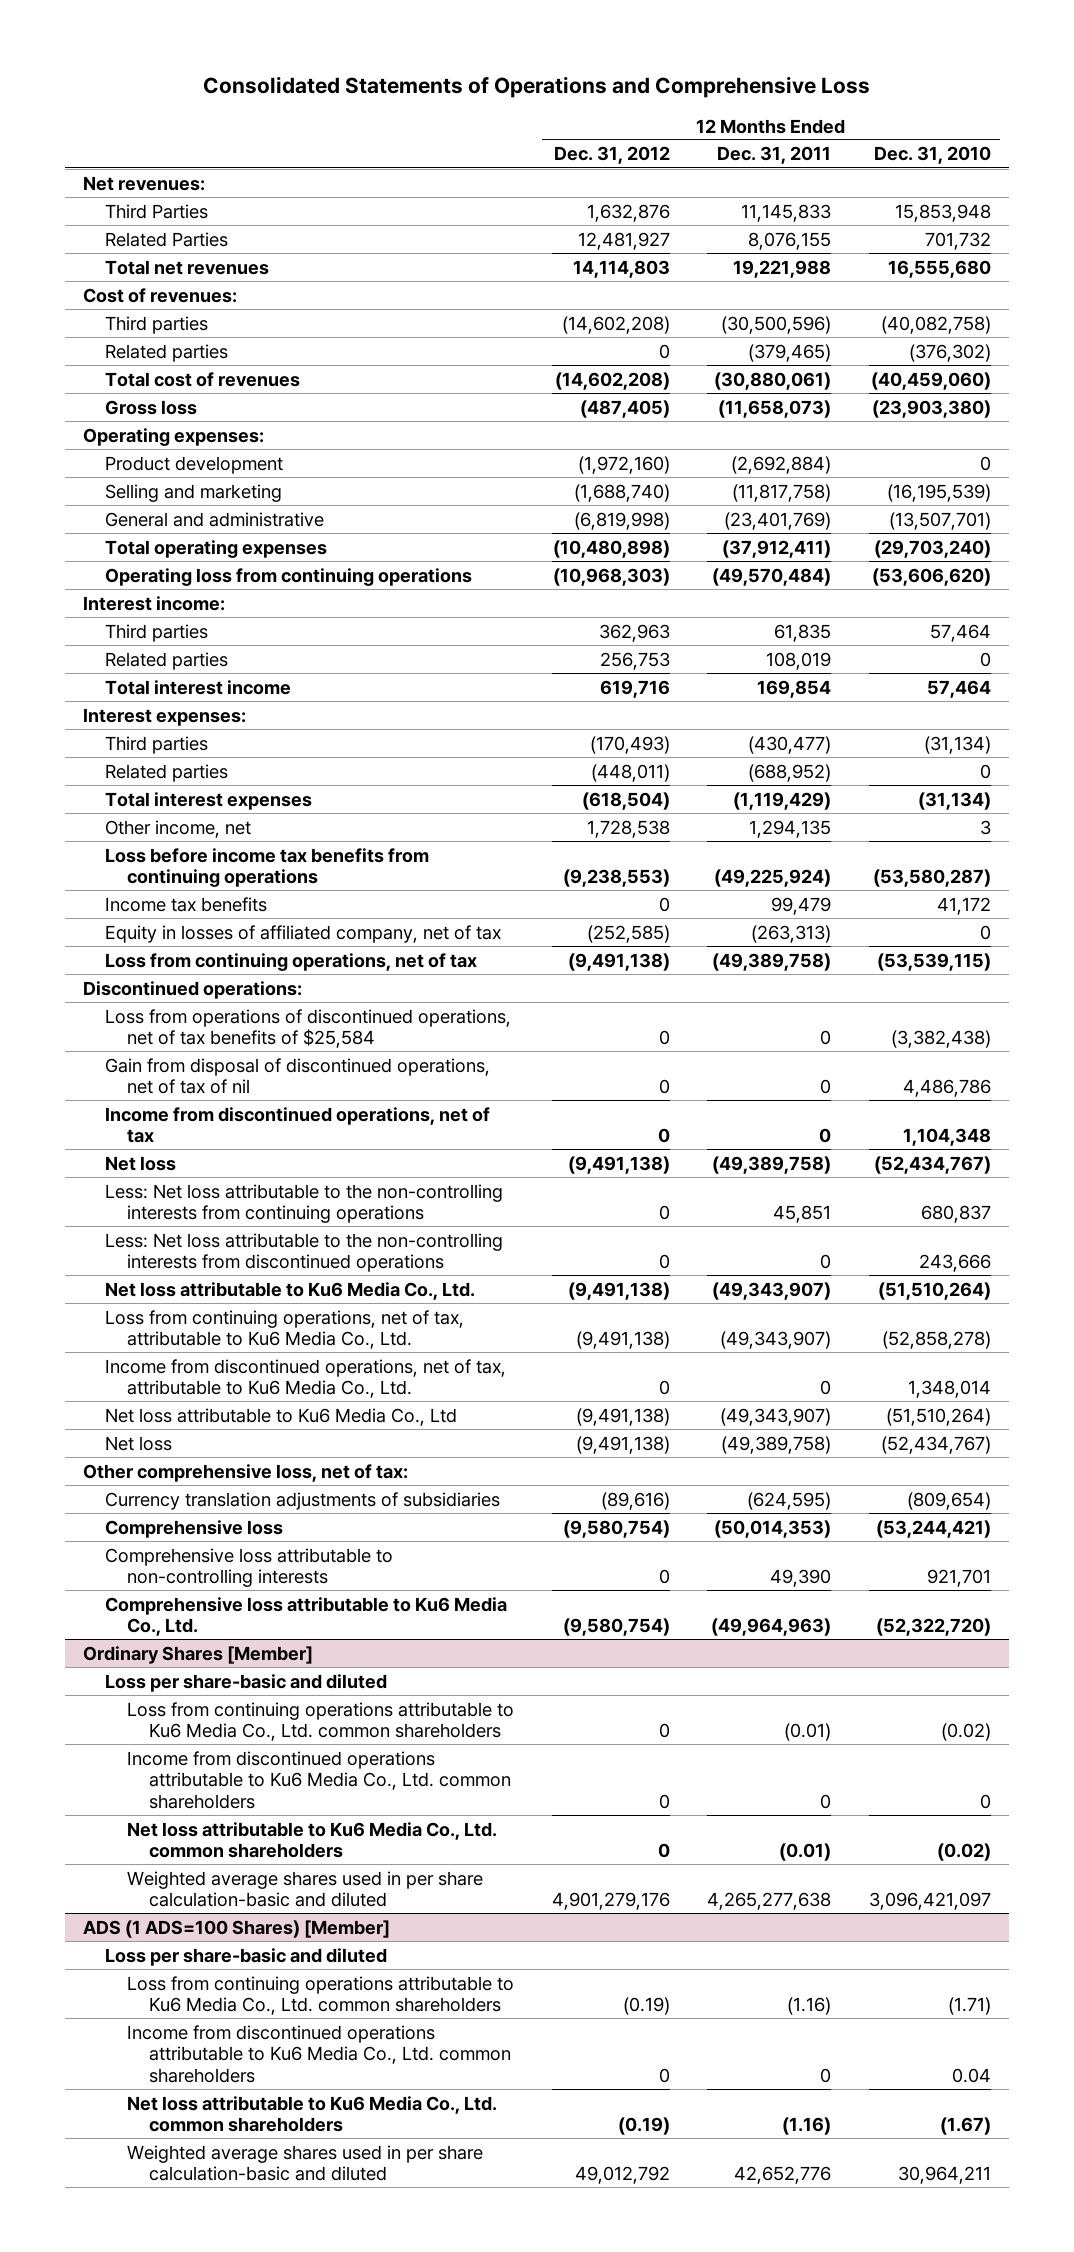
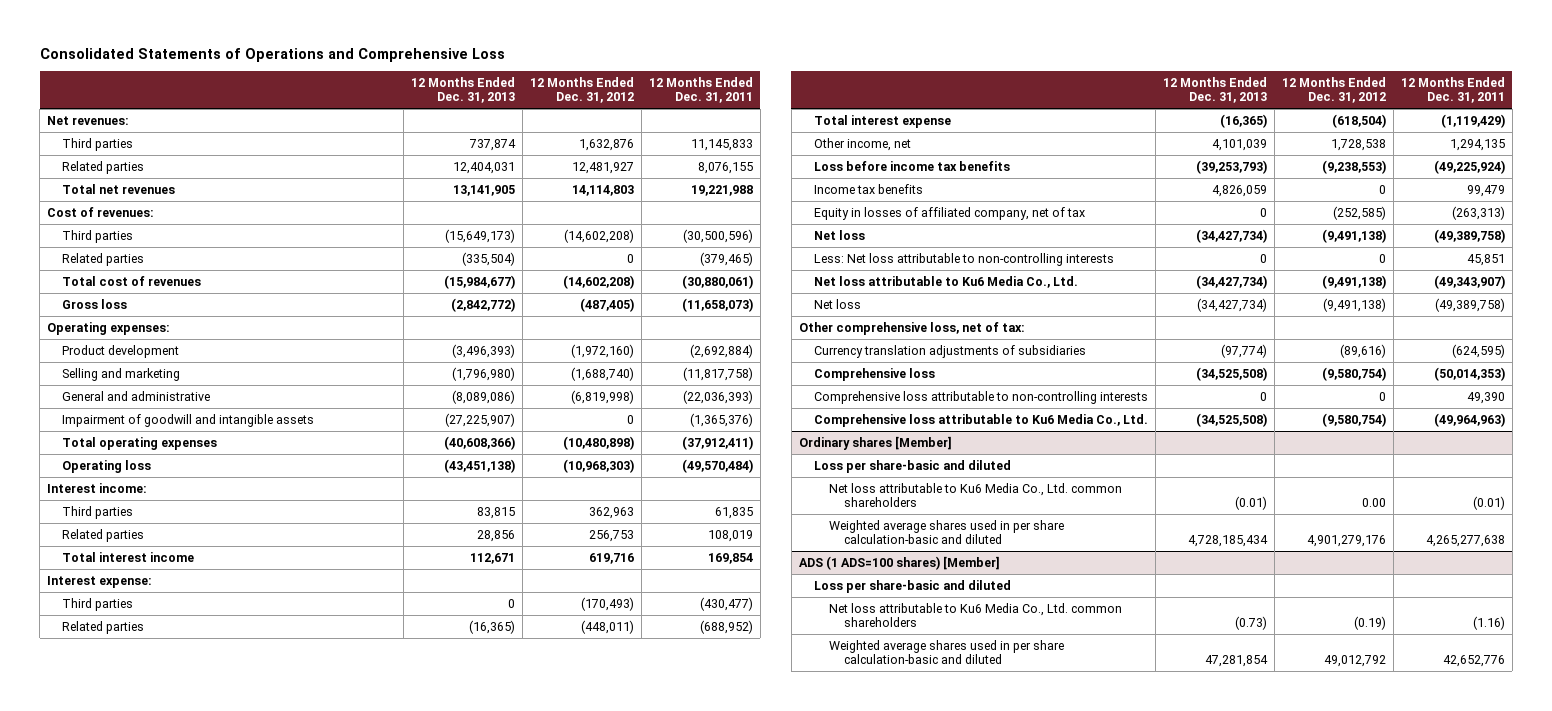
[873,146,991,165] Dec. 31, 2010 -> none
none -> [410,77,515,104] 12 Months Ended Dec. 31, 2013
[105,203,209,219] Third Parties -> [61,137,133,151] Third parties
[105,231,229,247] Related Parties -> [61,160,144,174] Related parties
[724,511,832,530] (23,401,769) -> [682,389,753,404] (22,036,393)
none -> [61,413,314,427] Impairment of goodwill and intangible assets
[105,567,473,586] Operating loss from continuing operations -> [61,459,151,473] Operating loss
[83,707,247,726] Interest expenses: -> [46,575,152,588] Interest expense:
[105,791,313,810] Total interest expenses -> [813,114,951,128] Total interest expense
[105,847,430,888] Loss before income tax benefits from continuing operations -> [813,160,1010,171] Loss before income tax benefits
[105,952,478,971] Loss from continuing operations, net of tax -> none
[83,980,303,999] Discontinued operations: -> none
[105,1008,512,1049] Loss from operations of discontinued operations, net of tax benefits of $25,584 -> none
[105,1057,491,1095] Gain from disposal of discontinued operations, net of tax of nil -> none
[105,1106,491,1144] Income from discontinued operations, net of tax -> none
[105,1232,504,1273] Less: Net loss attributable to the non-controlling interests from discontinued operations -> none
[105,1183,504,1224] Less: Net loss attributable to the non-controlling interests from continuing operations -> [813,252,1114,266] Less: Net loss attributable to non-controlling interests
[105,1309,465,1350] Loss from continuing operations, net of tax, attributable to Ku6 Media Co., Ltd. -> none
[105,1358,507,1399] Income from discontinued operations, net of tax, attributable to Ku6 Media Co., Ltd. -> none
[105,1407,458,1426] Net loss attributable to Ku6 Media Co., Ltd -> none
[83,1645,314,1664] Ordinary Shares [Member] -> [798,435,952,450] Ordinary shares [Member]
[127,1701,515,1742] Loss from continuing operations attributable to Ku6 Media Co., Ltd. common shareholders -> none
[127,1750,512,1809] Income from discontinued operations attributable to Ku6 Media Co., Ltd. common shareholders -> none
[657,1843,670,1859] 0 -> [1361,498,1386,508] 0.00
[83,1919,391,1938] ADS (1 ADS=100 Shares) [Member] -> [798,555,1000,570] ADS (1 ADS=100 shares) [Member]
[127,1975,515,2016] Loss from continuing operations attributable to Ku6 Media Co., Ltd. common shareholders -> none
[127,2024,512,2083] Income from discontinued operations attributable to Ku6 Media Co., Ltd. common shareholders -> none

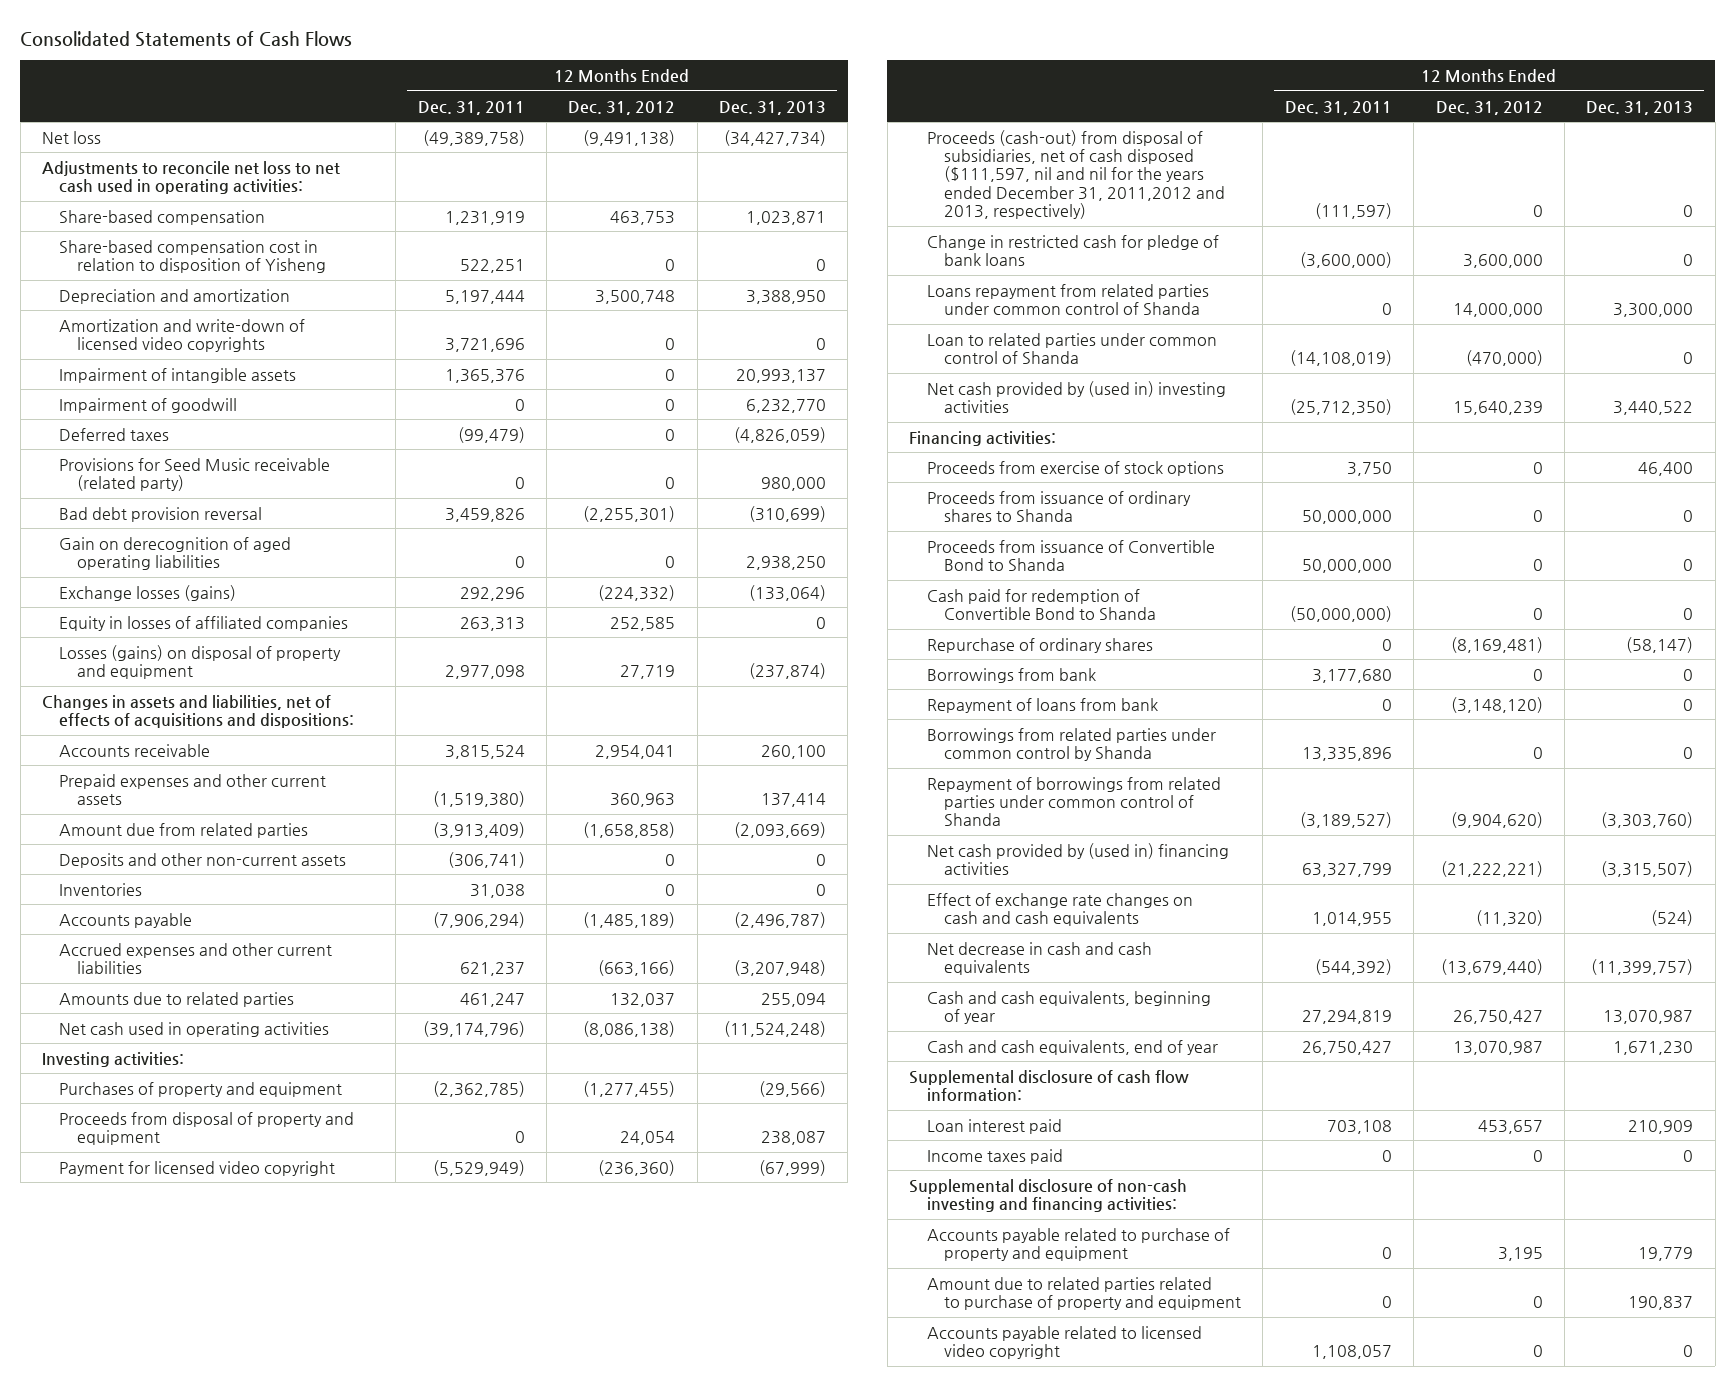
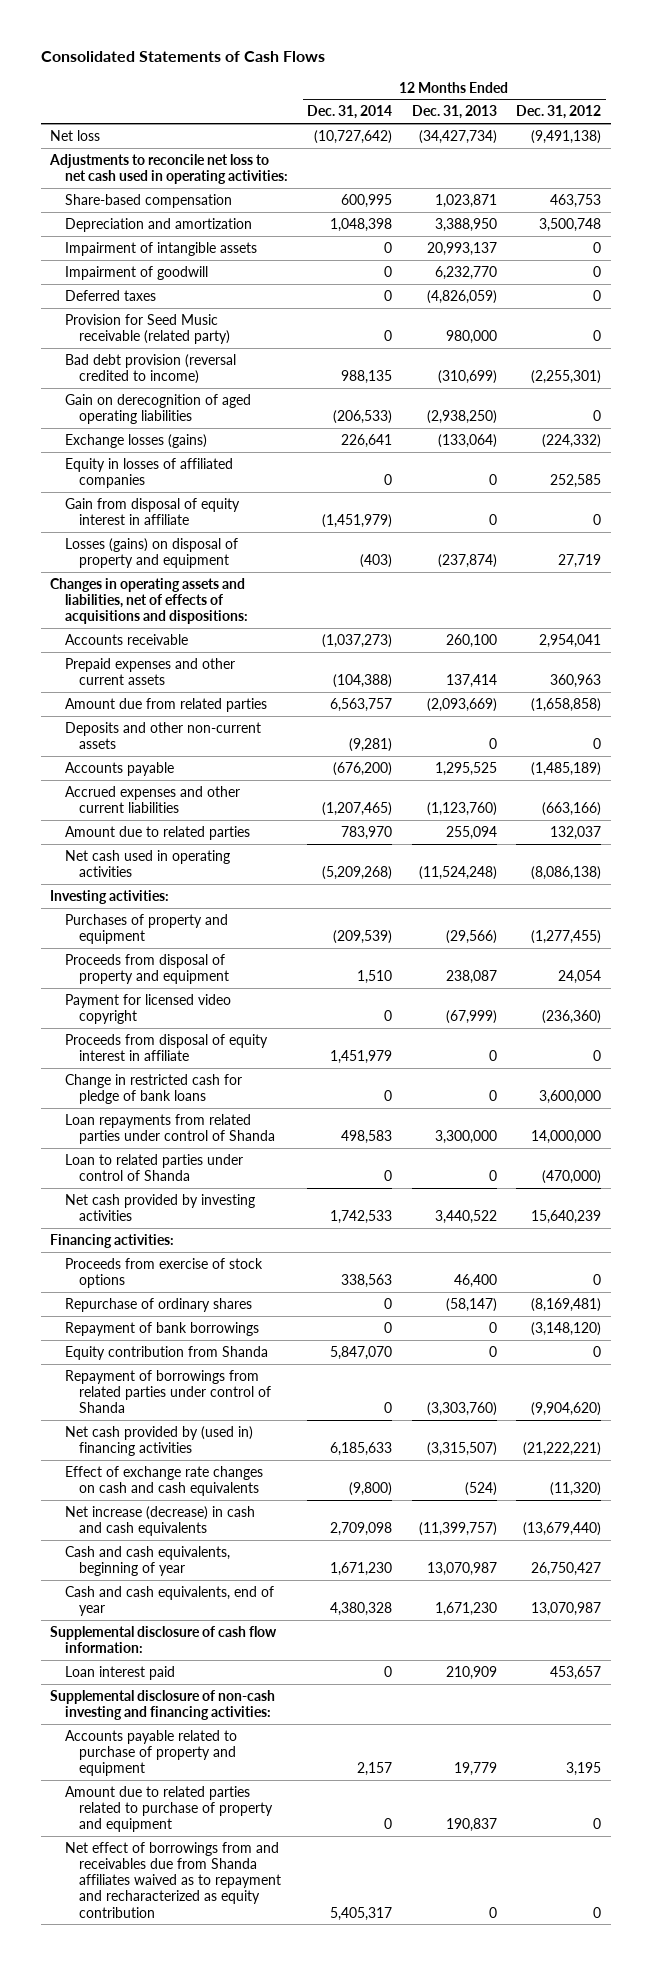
[417,100,525,115] Dec. 31, 2011 -> none
none -> [307,105,393,120] Dec. 31, 2014
[59,239,326,274] Share-based compensation cost in relation to disposition of Yisheng -> none
[59,318,306,353] Amortization and write-down of licensed video copyrights -> none
[59,457,331,492] Provisions for Seed Music receivable (related party) -> [64,313,231,345] Provision for Seed Music receivable (related party)
[59,506,263,522] Bad debt provision reversal -> [64,353,236,385] Bad debt provision (reversal credited to income)
[746,556,827,571] 2,938,250 -> [426,410,497,425] (2,938,250)
none -> [64,497,240,526] Gain from disposal of equity interest in affiliate
[42,694,355,729] Changes in assets and liabilities, net of effects of acquisitions and dispositions: -> [50,577,248,625] Changes in operating assets and liabilities, net of effects of acquisitions and dispositions:
[59,882,143,896] Inventories -> none
[734,911,827,928] (2,496,787) -> [434,761,497,776] 1,295,525
[734,960,827,977] (3,207,948) -> [426,802,497,817] (1,123,760)
[59,991,295,1007] Amounts due to related parties -> [64,825,250,840] Amount due to related parties
[926,129,1226,219] Proceeds (cash-out) from disposal of subsidiaries, net of cash disposed ($111,597, nil and nil for the years ended December 31, 2011,2012 and 2013, respectively) -> none
none -> [64,1033,268,1062] Proceeds from disposal of equity interest in affiliate
[926,283,1209,316] Loans repayment from related parties under common control of Shanda -> [64,1113,276,1145] Loan repayments from related parties under control of Shanda
[926,332,1217,365] Loan to related parties under common control of Shanda -> [64,1153,243,1182] Loan to related parties under control of Shanda
[926,380,1226,414] Net cash provided by (used in) investing activities -> [64,1193,255,1222] Net cash provided by investing activities
[926,490,1191,523] Proceeds from issuance of ordinary shares to Shanda -> none
[926,539,1215,572] Proceeds from issuance of Convertible Bond to Shanda -> none
[926,588,1157,621] Cash paid for redemption of Convertible Bond to Shanda -> none
[926,667,1096,683] Borrowings from bank -> none
[926,727,1216,762] Borrowings from related parties under common control by Shanda -> none
[926,697,1158,713] Repayment of loans from bank -> [64,1321,259,1336] Repayment of bank borrowings
none -> [64,1345,268,1360] Equity contribution from Shanda
[926,776,1221,827] Repayment of borrowings from related parties under common control of Shanda -> [64,1369,272,1414] Repayment of borrowings from related parties under control of Shanda
[926,941,1152,976] Net decrease in cash and cash equivalents -> [64,1505,255,1537] Net increase (decrease) in cash and cash equivalents
[926,1148,1063,1164] Income taxes paid -> none
[926,1325,1202,1360] Accounts payable related to licensed video copyright -> none
none -> [64,1841,282,1918] Net effect of borrowings from and receivables due from Shanda affiliates waived as to repayment and recharacterized as equity contribution

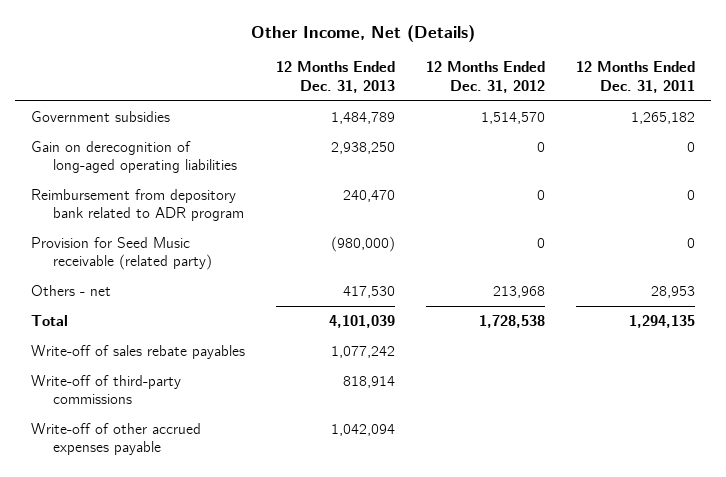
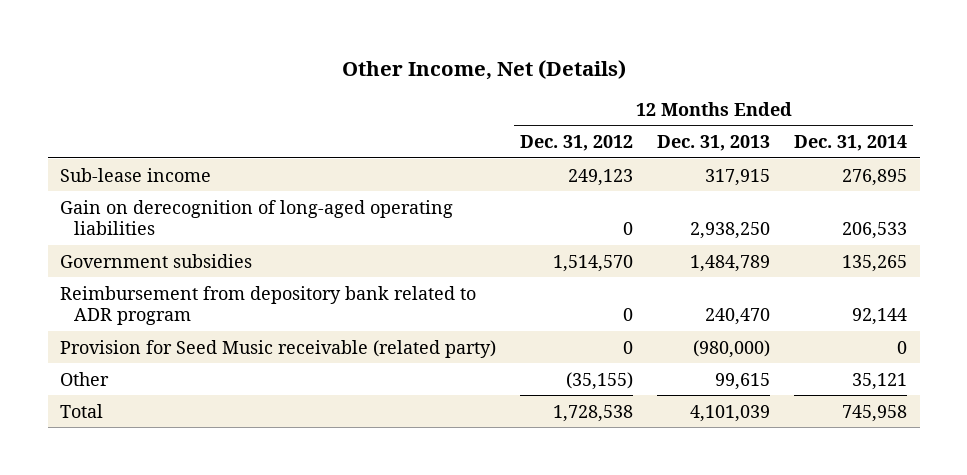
[576,61,696,93] 12 Months Ended Dec. 31, 2011 -> none
none -> [794,135,908,152] Dec. 31, 2014
none -> [60,167,212,182] Sub-lease income
[30,110,170,122] Government subsidies -> [60,253,253,268] Government subsidies
[30,284,111,296] Others - net -> [60,371,110,386] Other
[342,285,395,298] 417,530 -> [715,372,771,390] 99,615
[492,285,545,298] 213,968 -> [566,371,634,390] (35,155)
[30,344,245,359] Write-off of sales rebate payables -> none
[30,374,181,405] Write-off of third-party commissions -> none
[30,422,201,456] Write-off of other accrued expenses payable -> none

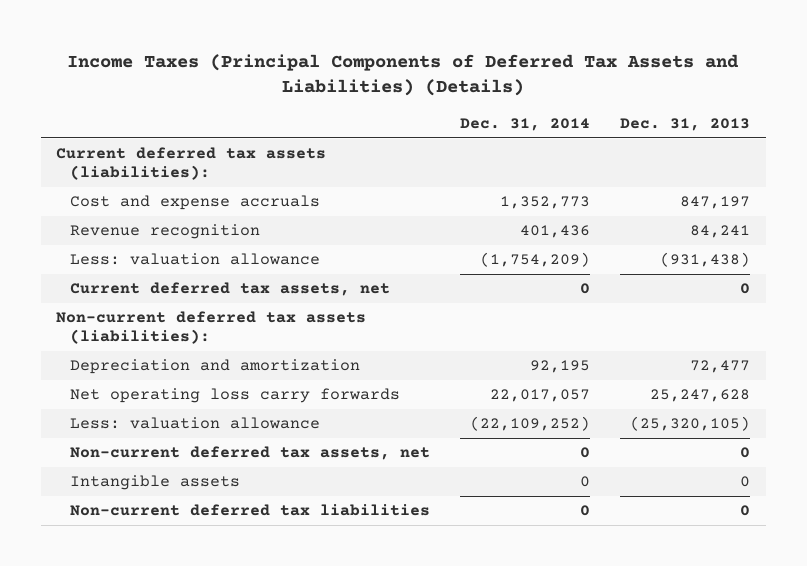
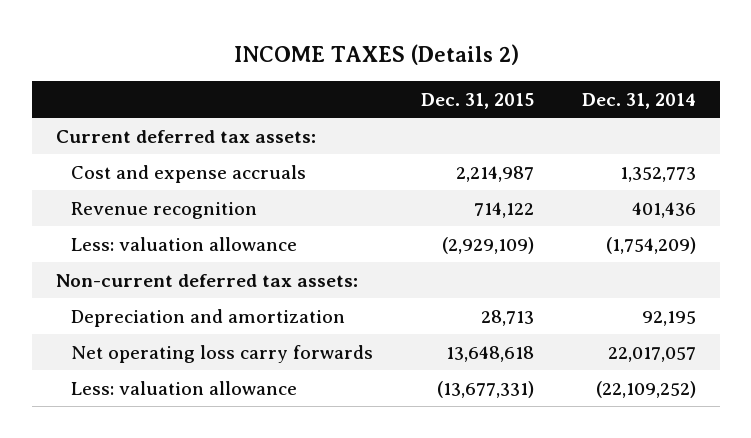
[67,53,740,97] Income Taxes (Principal Components of Deferred Tax Assets and Liabilities) (Details) -> [233,43,519,65] INCOME TAXES (Details 2)
[620,118,751,132] Dec. 31, 2013 -> none
none -> [421,92,535,109] Dec. 31, 2015
[56,147,327,181] Current deferred tax assets (liabilities): -> [55,129,316,143] Current deferred tax assets:
[69,282,390,297] Current deferred tax assets, net -> none
[56,311,367,345] Non-current deferred tax assets (liabilities): -> [55,273,358,287] Non-current deferred tax assets:
[69,446,430,461] Non-current deferred tax assets, net -> none
[69,475,240,491] Intangible assets -> none
[69,504,430,517] Non-current deferred tax liabilities -> none

